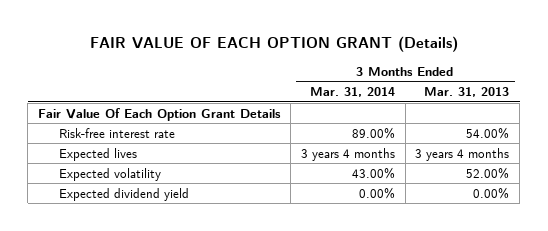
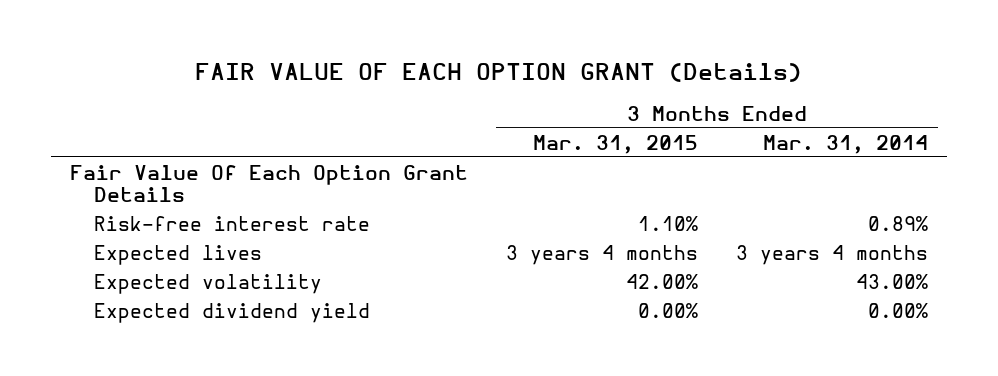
[424,87,510,98] Mar. 31, 2013 -> none
none -> [532,134,698,154] Mar. 31, 2015
[351,126,395,139] 89.00% -> [868,215,929,231] 0.89%

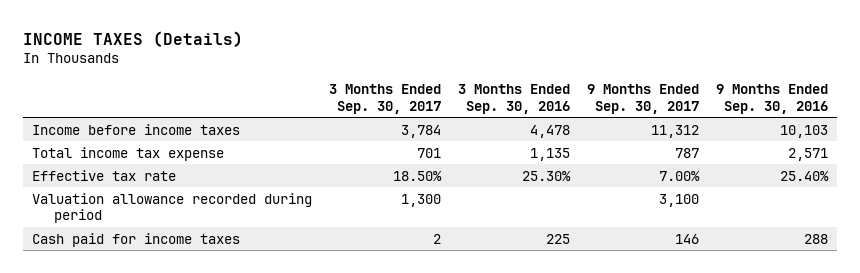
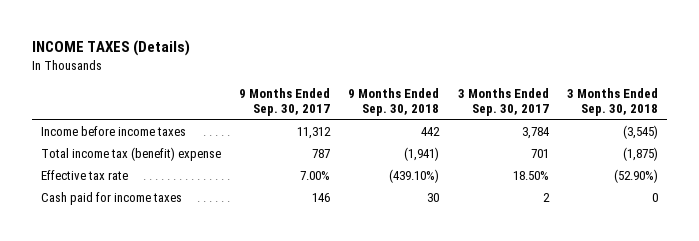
[457,84,570,114] 3 Months Ended Sep. 30, 2016 -> none
[716,84,829,114] 9 Months Ended Sep. 30, 2016 -> none
none -> [348,88,440,117] 9 Months Ended Sep. 30, 2018
none -> [567,88,659,117] 3 Months Ended Sep. 30, 2018
[31,146,224,161] Total income tax expense -> [40,147,221,162] Total income tax (benefit) expense
[31,192,312,224] Valuation allowance recorded during period -> none

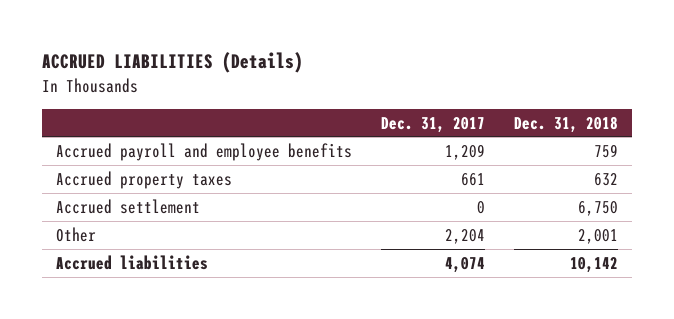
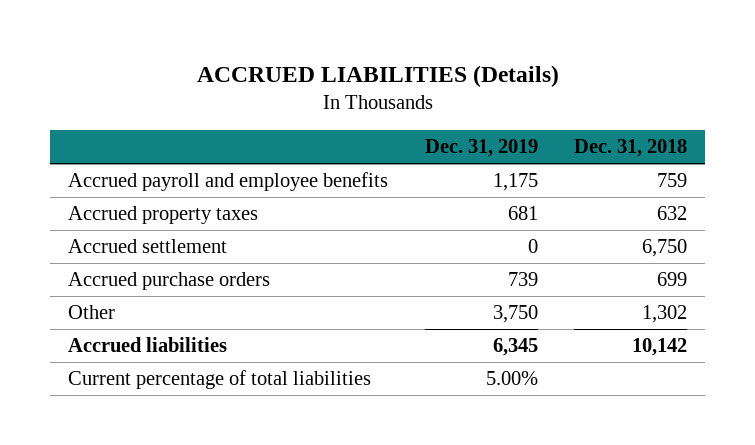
[381,116,486,133] Dec. 31, 2017 -> none
none -> [424,138,538,157] Dec. 31, 2019
none -> [68,272,271,291] Accrued purchase orders
[577,228,618,244] 2,001 -> [641,305,687,324] 1,302
none -> [68,370,372,390] Current percentage of total liabilities

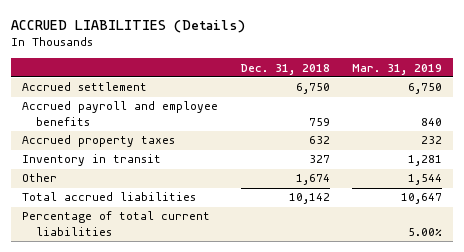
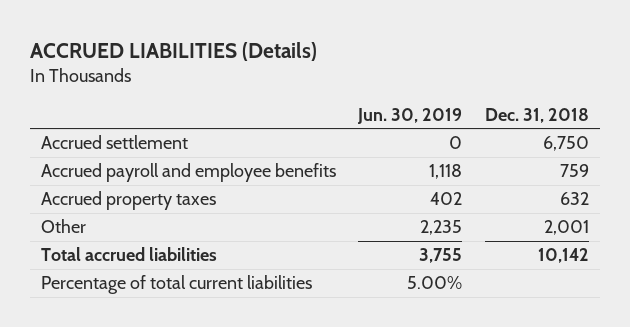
[351,63,442,75] Mar. 31, 2019 -> none
none -> [357,107,463,124] Jun. 30, 2019
[22,154,162,167] Inventory in transit -> none
[295,174,330,186] 1,674 -> [543,220,589,236] 2,001

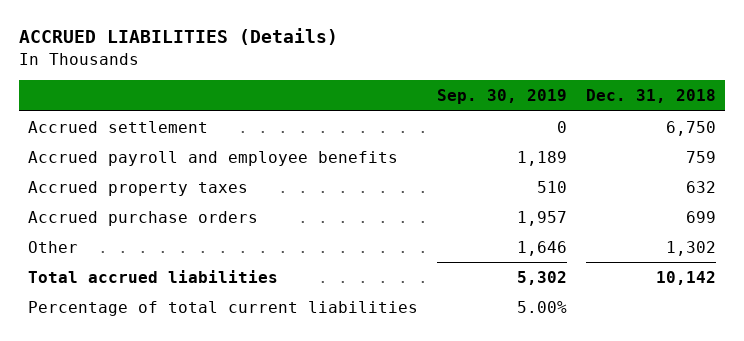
[357,107,463,124] Jun. 30, 2019 -> none
none -> [436,89,567,105] Sep. 30, 2019
none -> [28,210,259,226] Accrued purchase orders
[543,220,589,236] 2,001 -> [665,240,716,256] 1,302

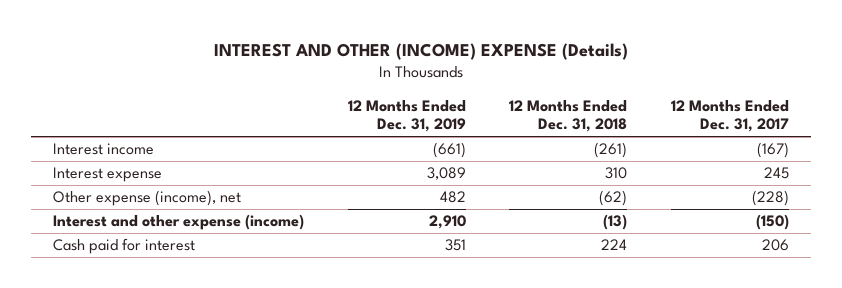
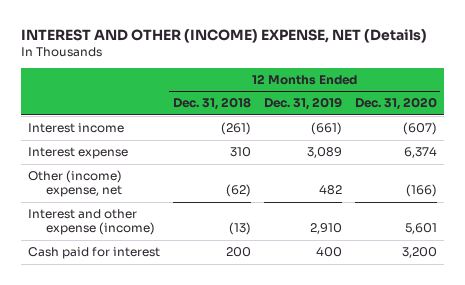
[213,42,628,60] INTEREST AND OTHER (INCOME) EXPENSE (Details) -> [20,28,427,43] INTEREST AND OTHER (INCOME) EXPENSE, NET (Details)
[670,99,789,133] 12 Months Ended Dec. 31, 2017 -> none
none -> [355,97,438,111] Dec. 31, 2020
[53,190,242,207] Other expense (income), net -> [27,170,123,198] Other (income) expense, net
[444,239,466,252] 351 -> [315,247,342,258] 400
[601,239,628,251] 224 -> [225,247,251,258] 200

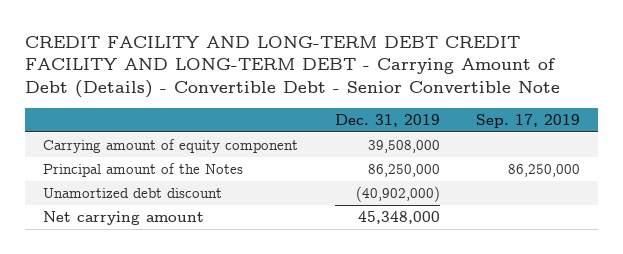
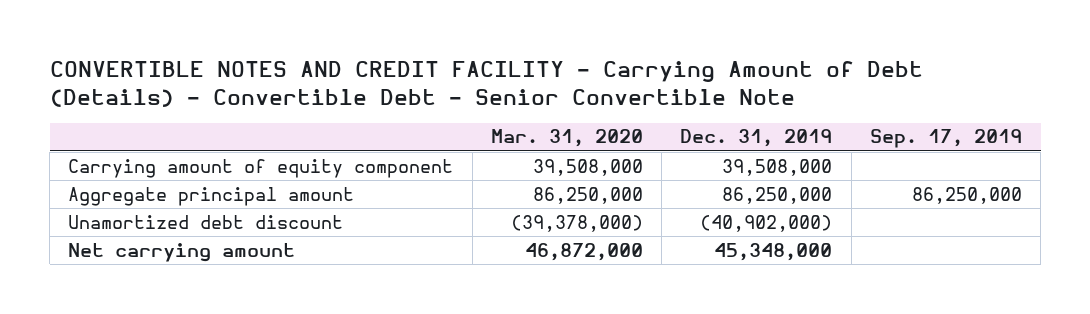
[24,35,560,99] CREDIT FACILITY AND LONG-TERM DEBT CREDIT FACILITY AND LONG-TERM DEBT - Carrying Amount of Debt (Details) - Convertible Debt - Senior Convertible Note -> [49,61,923,107] CONVERTIBLE NOTES AND CREDIT FACILITY - Carrying Amount of Debt (Details) - Convertible Debt - Senior Convertible Note
none -> [490,129,643,148] Mar. 31, 2020
[43,163,244,178] Principal amount of the Notes -> [68,186,355,206] Aggregate principal amount

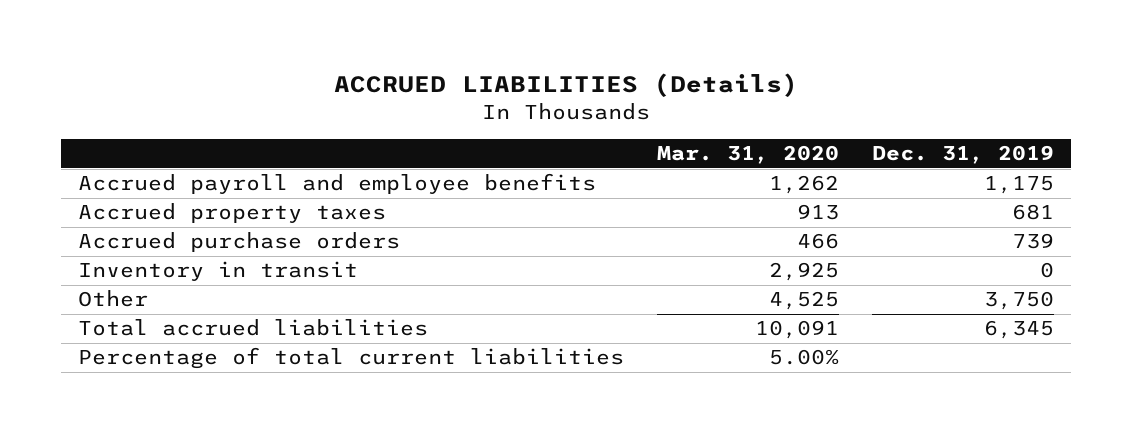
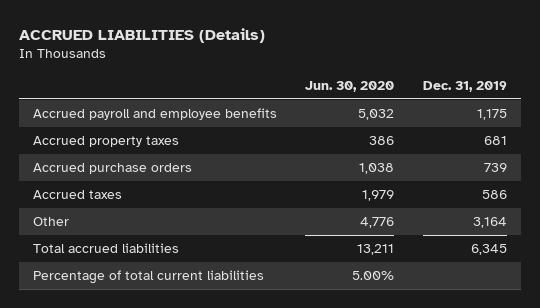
[656,144,839,164] Mar. 31, 2020 -> none
none -> [305,80,395,92] Jun. 30, 2020
[77,261,358,282] Inventory in transit -> none
none -> [32,190,122,200] Accrued taxes
[984,291,1055,311] 3,750 -> [472,217,507,229] 3,164

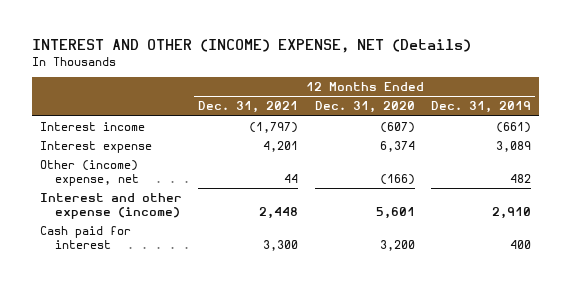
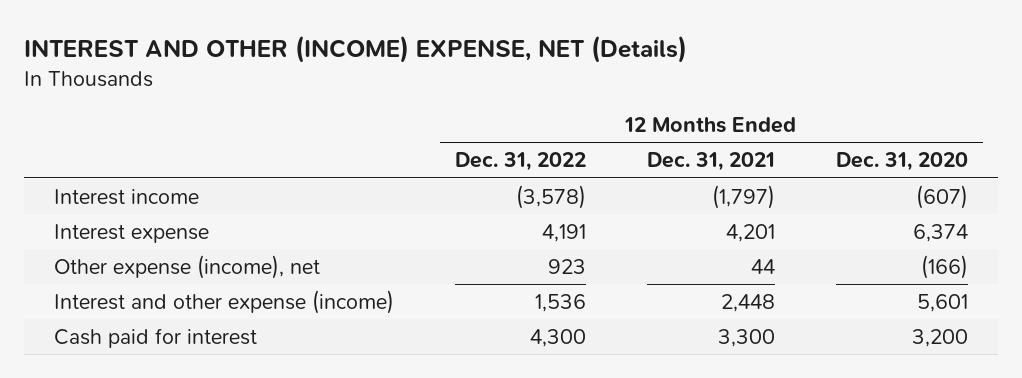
[430,101,531,114] Dec. 31, 2019 -> none
none -> [455,152,587,172] Dec. 31, 2022
[40,159,140,186] Other (income) expense, net -> [54,254,321,279] Other expense (income), net

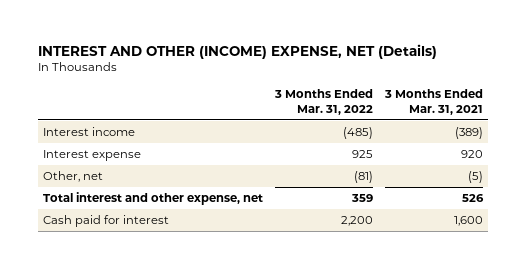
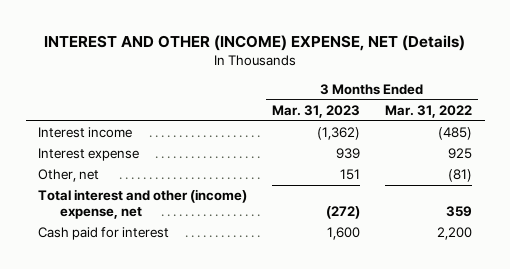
[383,88,483,115] 3 Months Ended Mar. 31, 2021 -> none
none -> [272,104,361,118] Mar. 31, 2023
[43,192,264,206] Total interest and other expense, net -> [38,189,248,219] Total interest and other (income) expense, net

